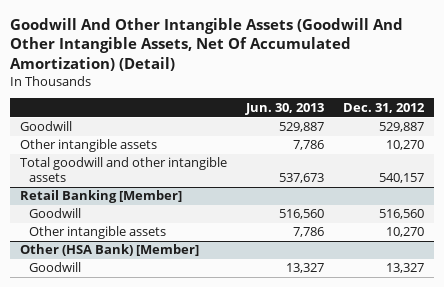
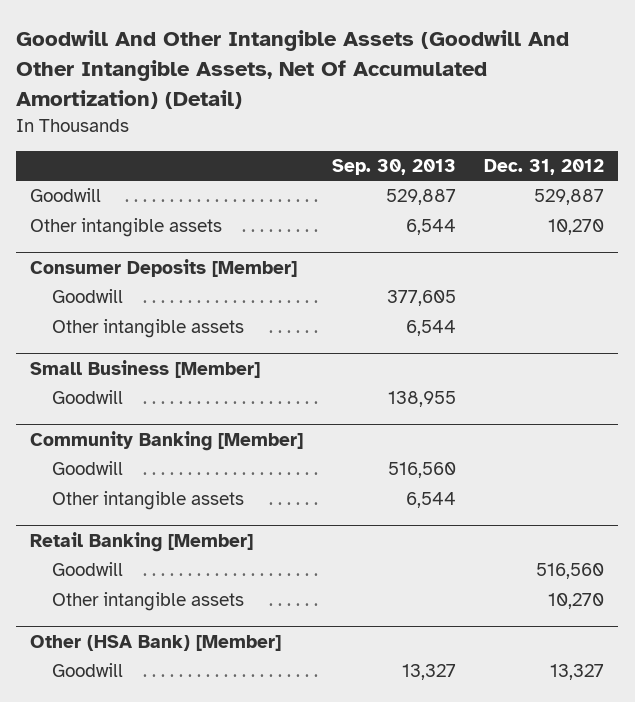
[245,102,325,115] Jun. 30, 2013 -> none
none -> [331,159,456,176] Sep. 30, 2013
[20,157,228,183] Total goodwill and other intangible assets -> none
none -> [30,258,298,277] Consumer Deposits [Member]
none -> [51,289,123,304] Goodwill
none -> [51,319,244,339] Other intangible assets
none -> [30,359,261,378] Small Business [Member]
none -> [51,390,123,405] Goodwill
none -> [30,430,304,451] Community Banking [Member]
none -> [51,461,123,476] Goodwill
none -> [51,491,244,511] Other intangible assets

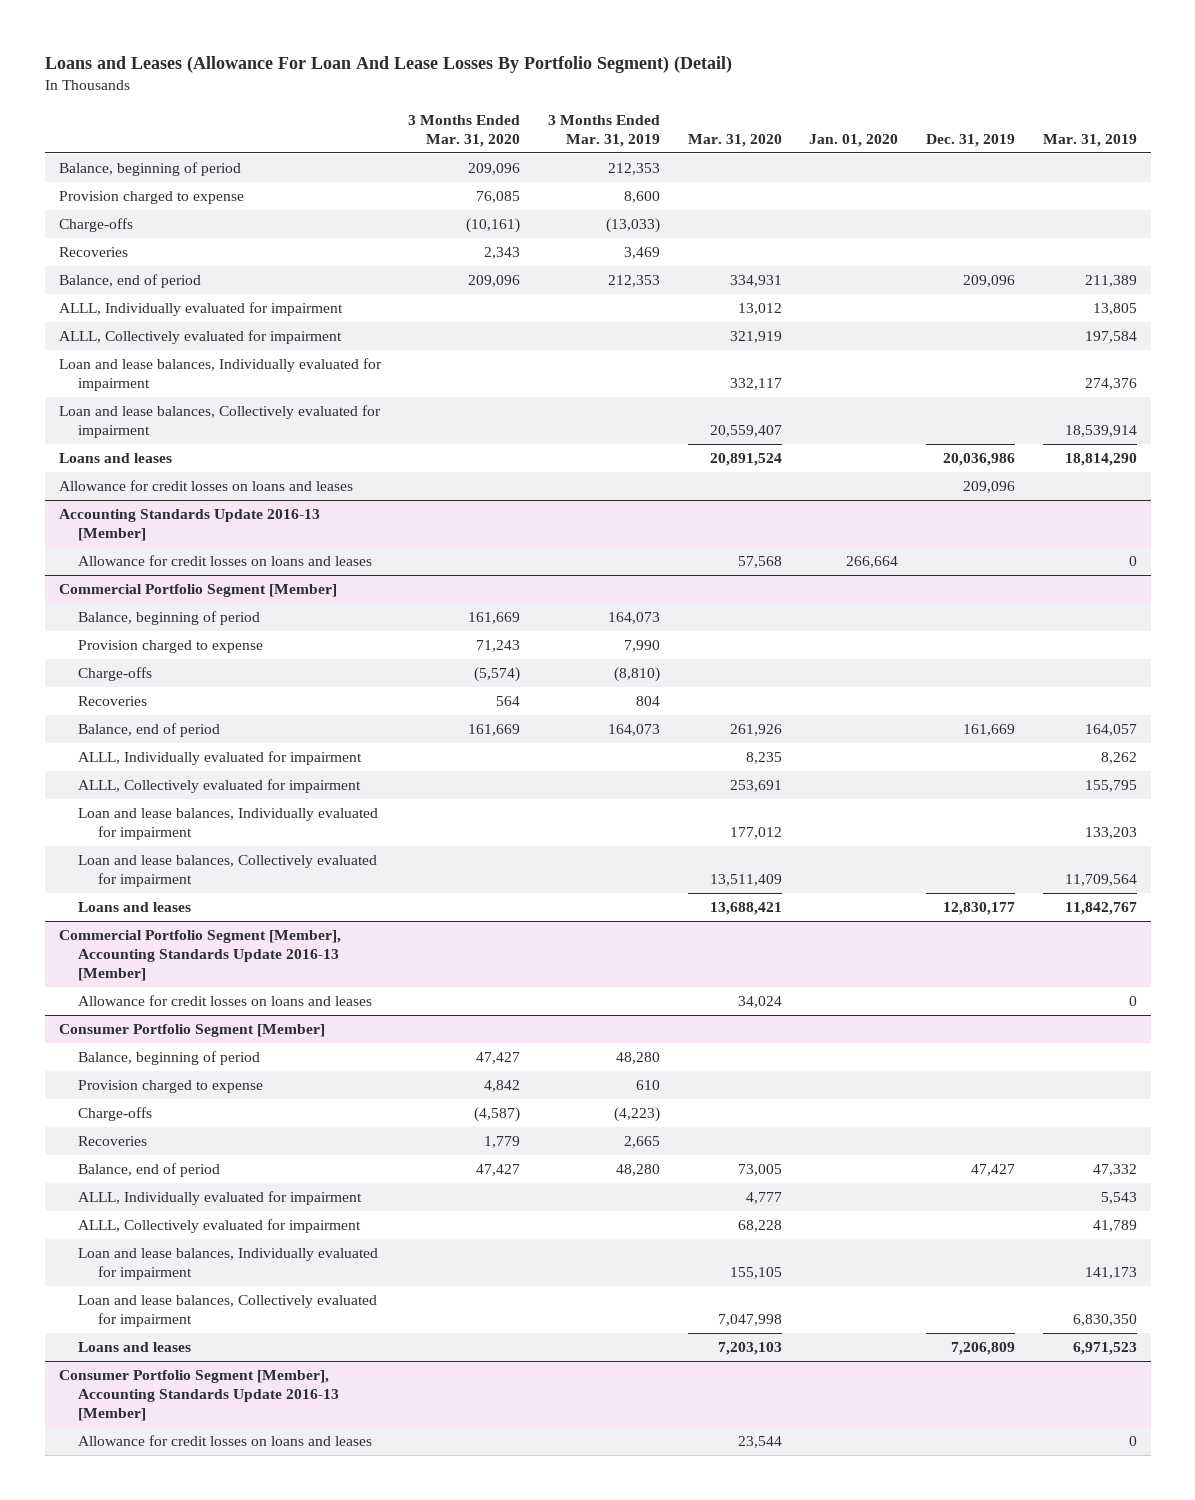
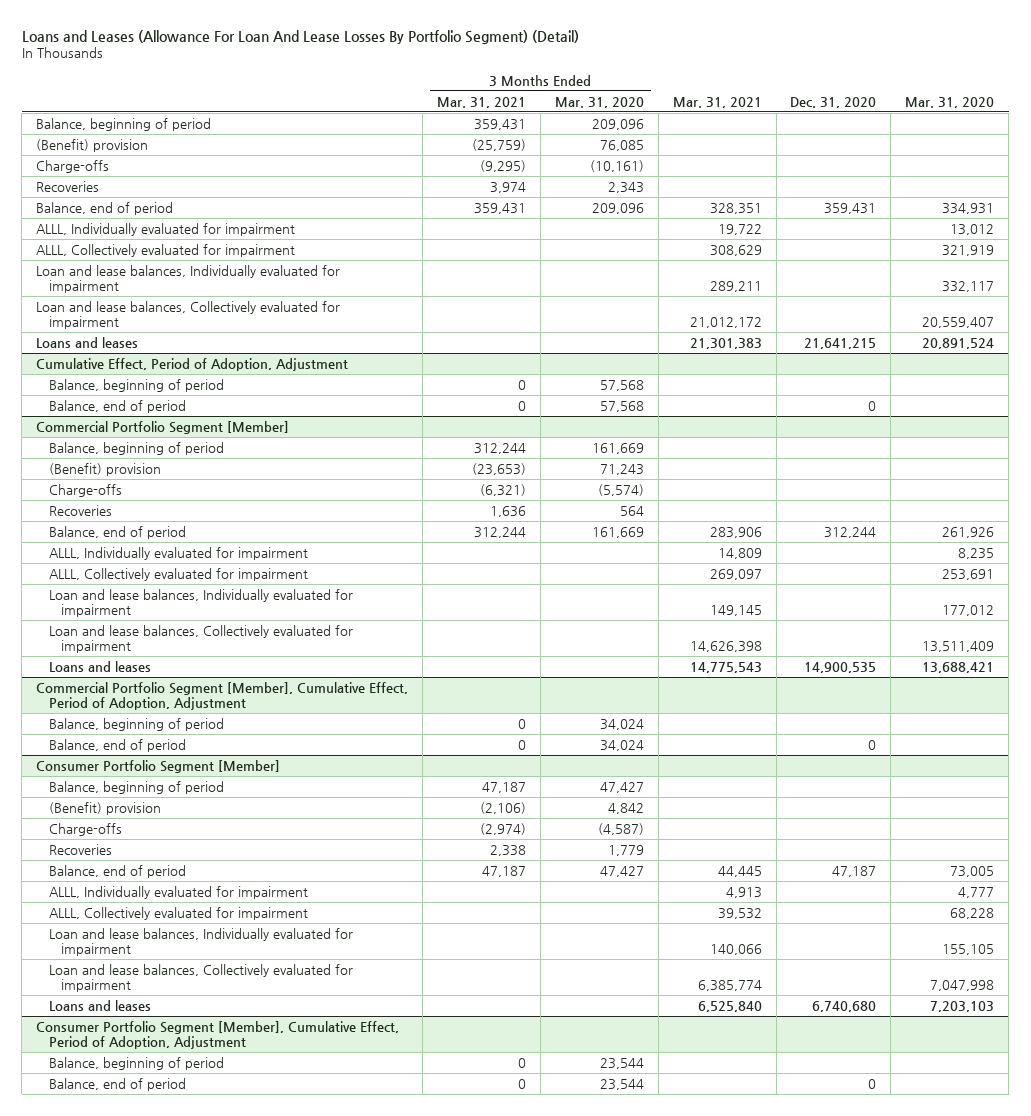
[547,114,660,147] 3 Months Ended Mar. 31, 2019 -> none
[809,133,899,147] Jan. 01, 2020 -> none
[925,133,1015,147] Dec. 31, 2019 -> none
[1042,133,1137,147] Mar. 31, 2019 -> none
none -> [437,96,527,108] Mar. 31, 2021
none -> [672,96,762,108] Mar. 31, 2021
none -> [790,96,877,108] Dec. 31, 2020
[58,190,244,204] Provision charged to expense -> [36,138,149,152] (Benefit) provision
[58,479,353,491] Allowance for credit losses on loans and leases -> none
[58,508,320,542] Accounting Standards Update 2016-13 [Member] -> none
[78,554,373,566] Allowance for credit losses on loans and leases -> none
none -> [36,357,349,371] Cumulative Effect, Period of Adoption, Adjustment
none -> [48,378,224,392] Balance, beginning of period
none -> [48,399,186,413] Balance, end of period
[78,639,264,653] Provision charged to expense -> [48,462,161,476] (Benefit) provision
[58,929,341,982] Commercial Portfolio Segment [Member], Accounting Standards Update 2016-13 [Member] -> none
[78,994,373,1006] Allowance for credit losses on loans and leases -> none
none -> [36,681,409,711] Commercial Portfolio Segment [Member], Cumulative Effect, Period of Adoption, Adjustment
none -> [48,717,224,731] Balance, beginning of period
none -> [48,738,186,752] Balance, end of period
[78,1079,264,1093] Provision charged to expense -> [48,801,161,815] (Benefit) provision
[58,1369,340,1422] Consumer Portfolio Segment [Member], Accounting Standards Update 2016-13 [Member] -> none
[78,1434,373,1446] Allowance for credit losses on loans and leases -> none
none -> [36,1020,400,1050] Consumer Portfolio Segment [Member], Cumulative Effect, Period of Adoption, Adjustment
none -> [48,1056,224,1070] Balance, beginning of period
none -> [48,1077,186,1091] Balance, end of period

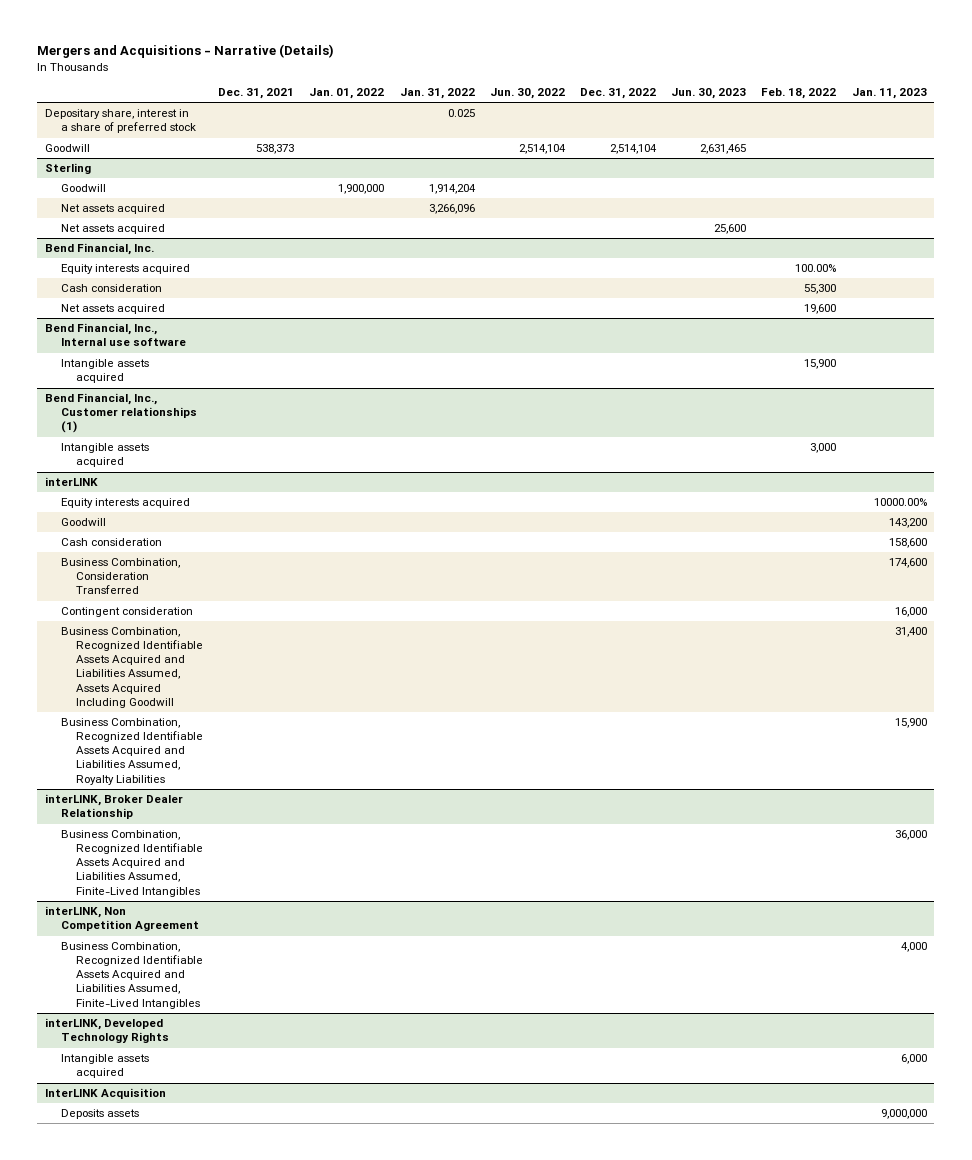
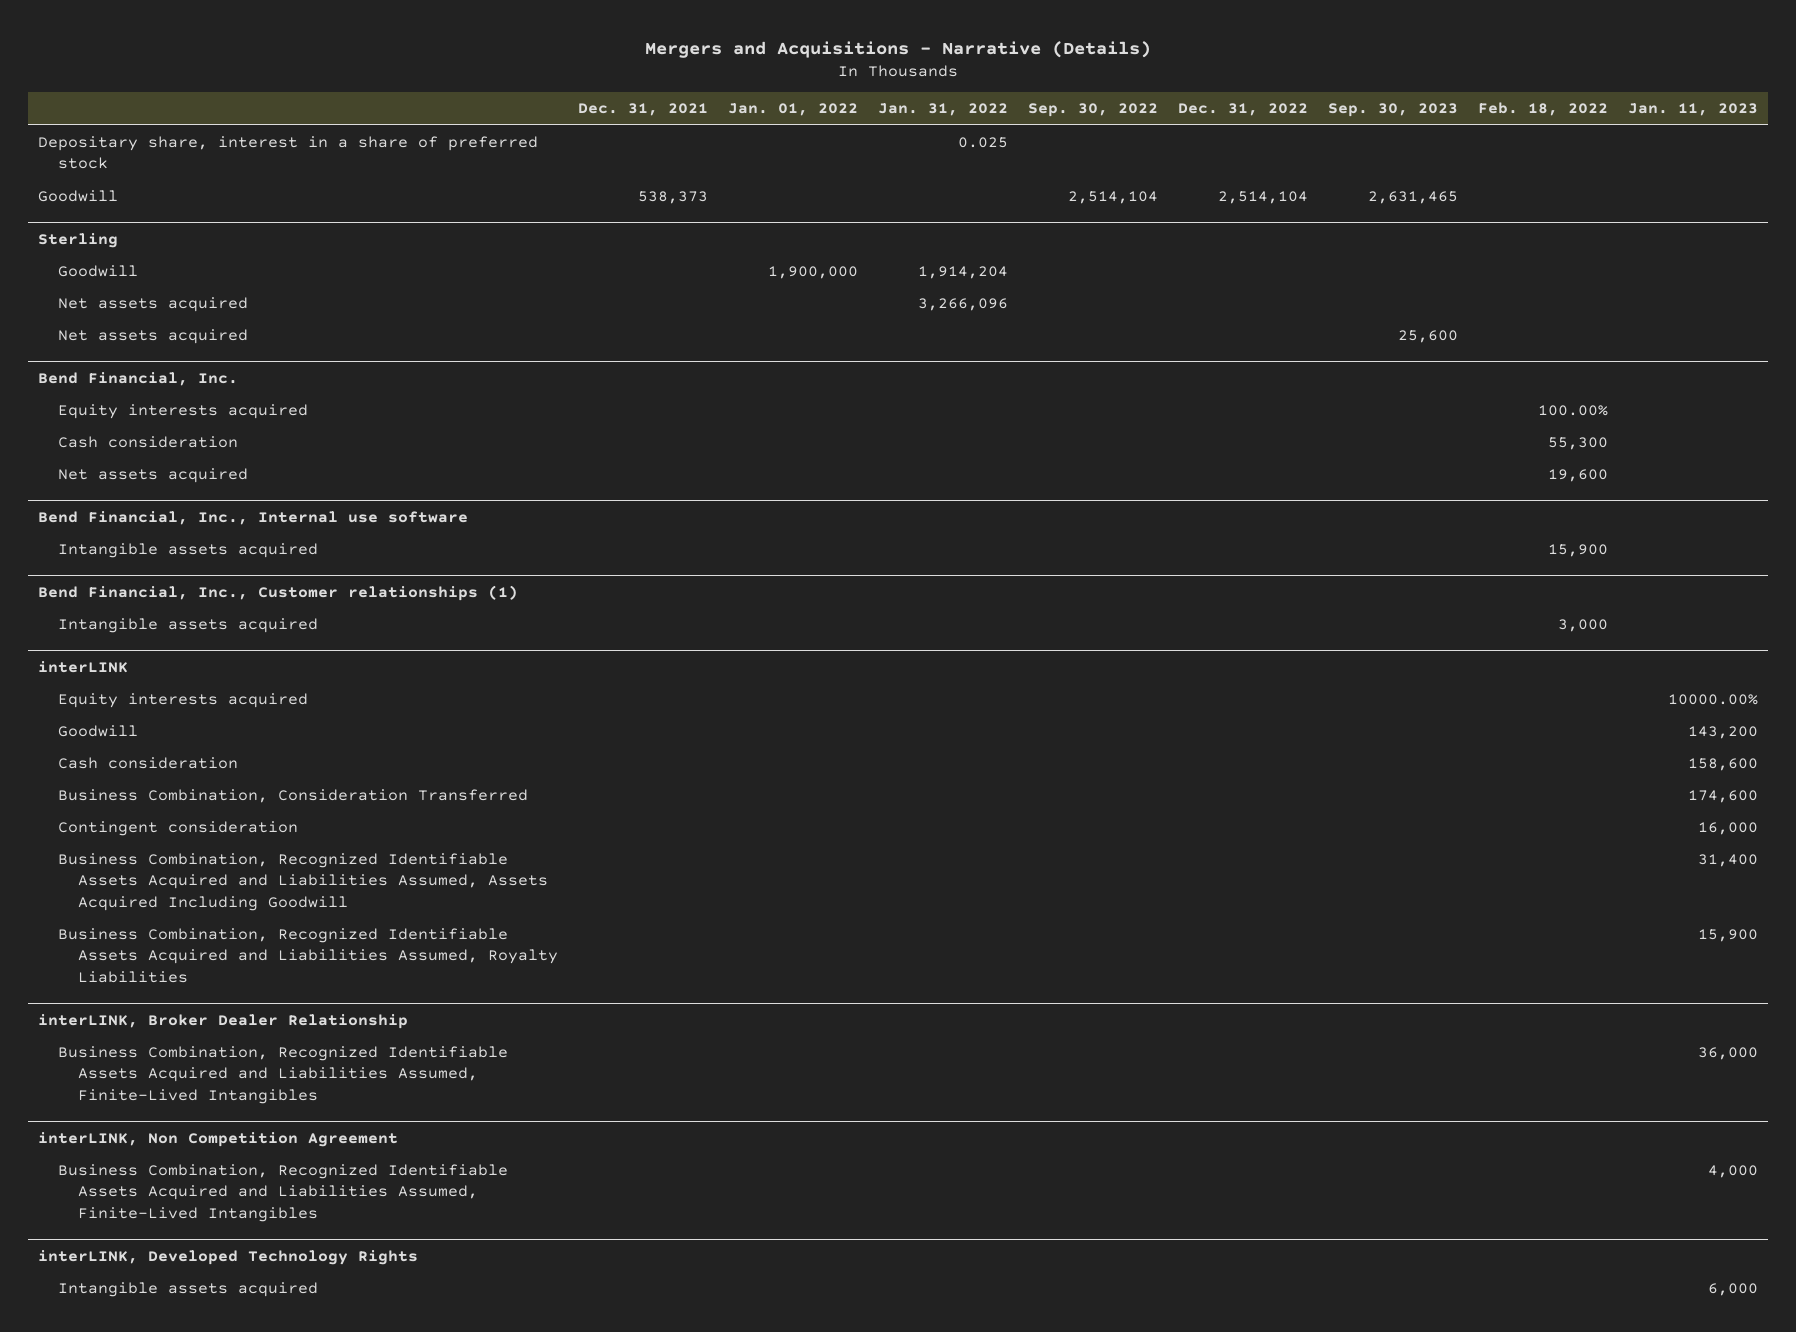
[489,88,565,100] Jun. 30, 2022 -> none
[671,88,747,100] Jun. 30, 2023 -> none
none -> [1027,103,1158,118] Sep. 30, 2022
none -> [1327,103,1458,118] Sep. 30, 2023
[45,1088,167,1100] InterLINK Acquisition -> none
[60,1109,139,1120] Deposits assets -> none

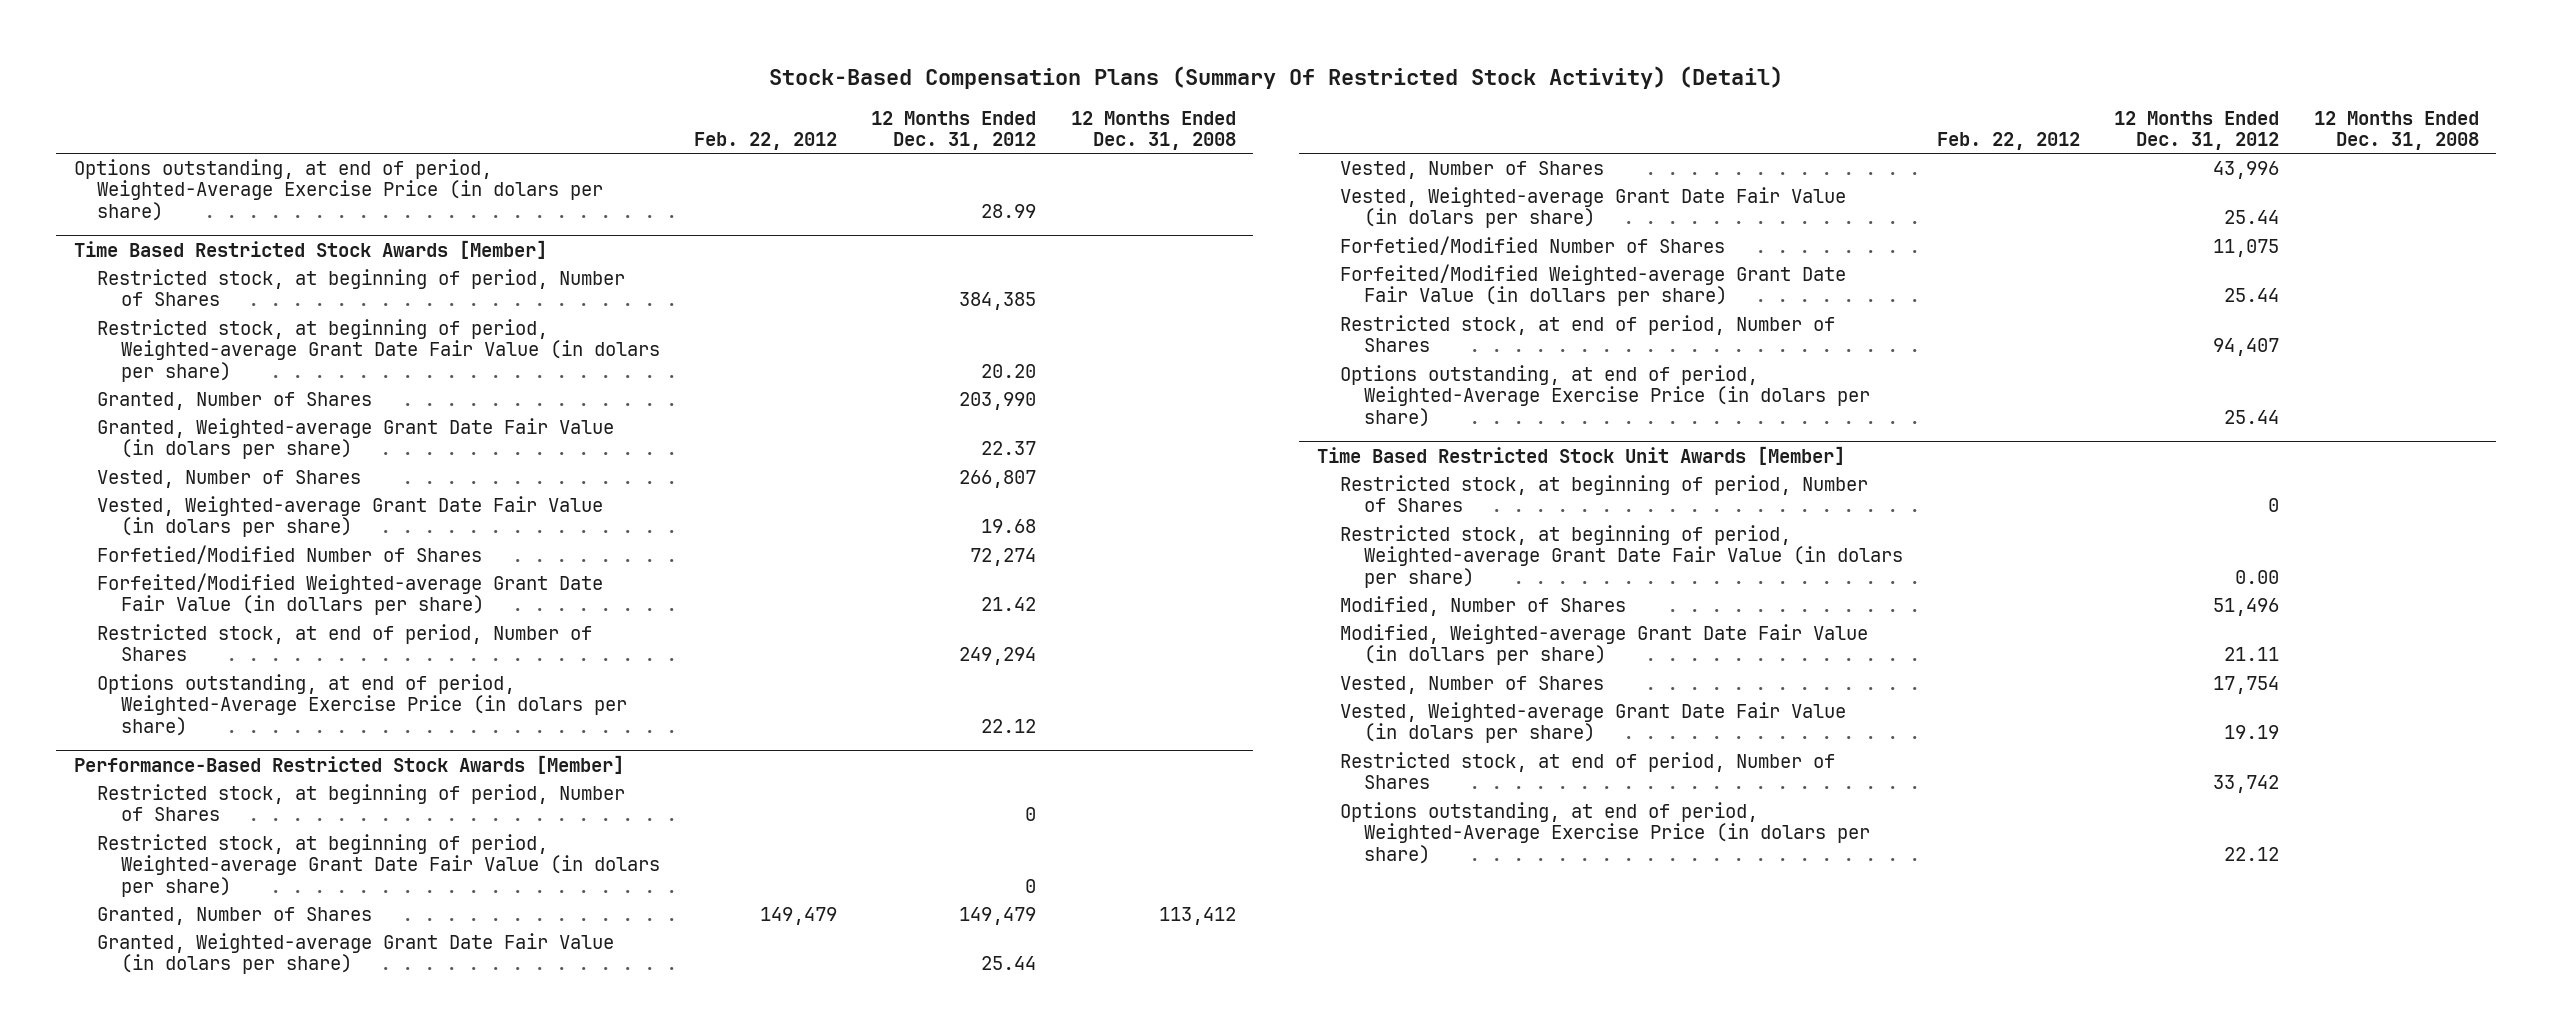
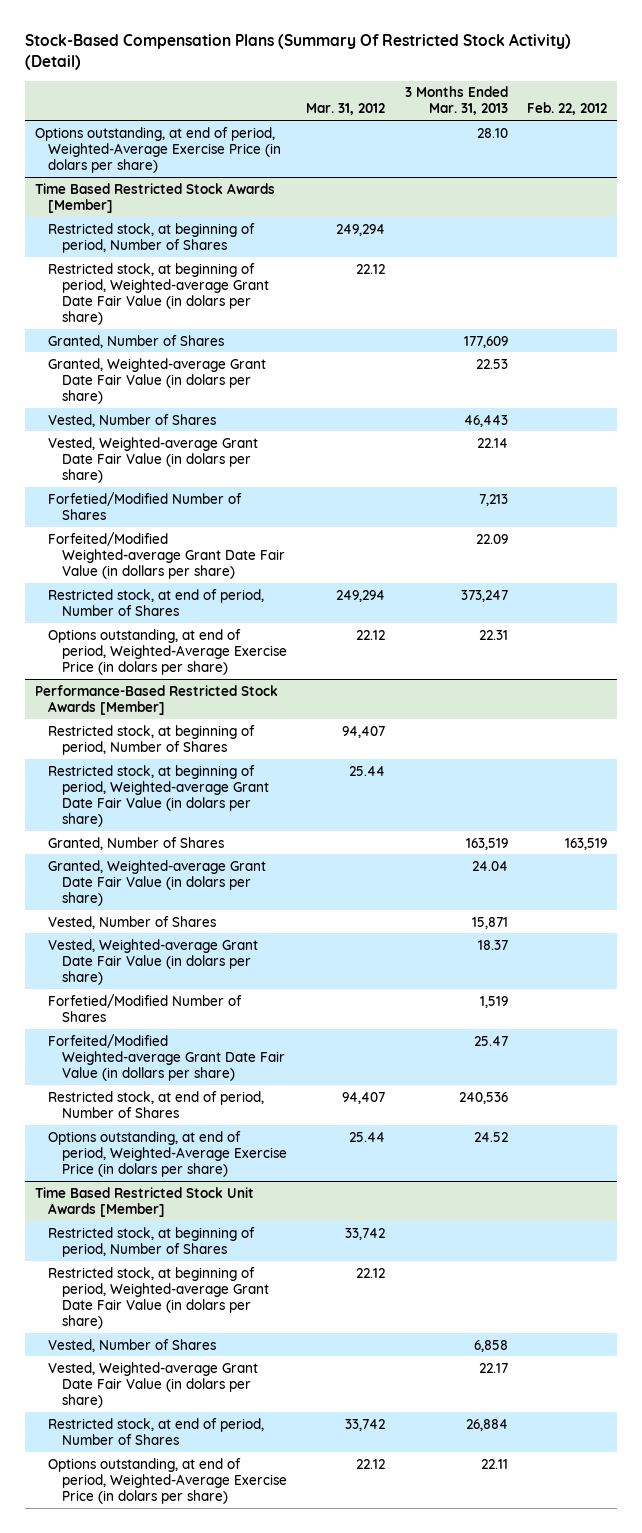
[871,110,1037,151] 12 Months Ended Dec. 31, 2012 -> none
[1070,110,1236,151] 12 Months Ended Dec. 31, 2008 -> none
none -> [306,103,386,116] Mar. 31, 2012
none -> [404,86,508,116] 3 Months Ended Mar. 31, 2013
[759,906,837,925] 149,479 -> [565,837,608,850] 163,519
[1340,595,1627,616] Modified, Number of Shares -> none
[1340,623,1869,666] Modified, Weighted-average Grant Date Fair Value (in dollars per share) -> none

